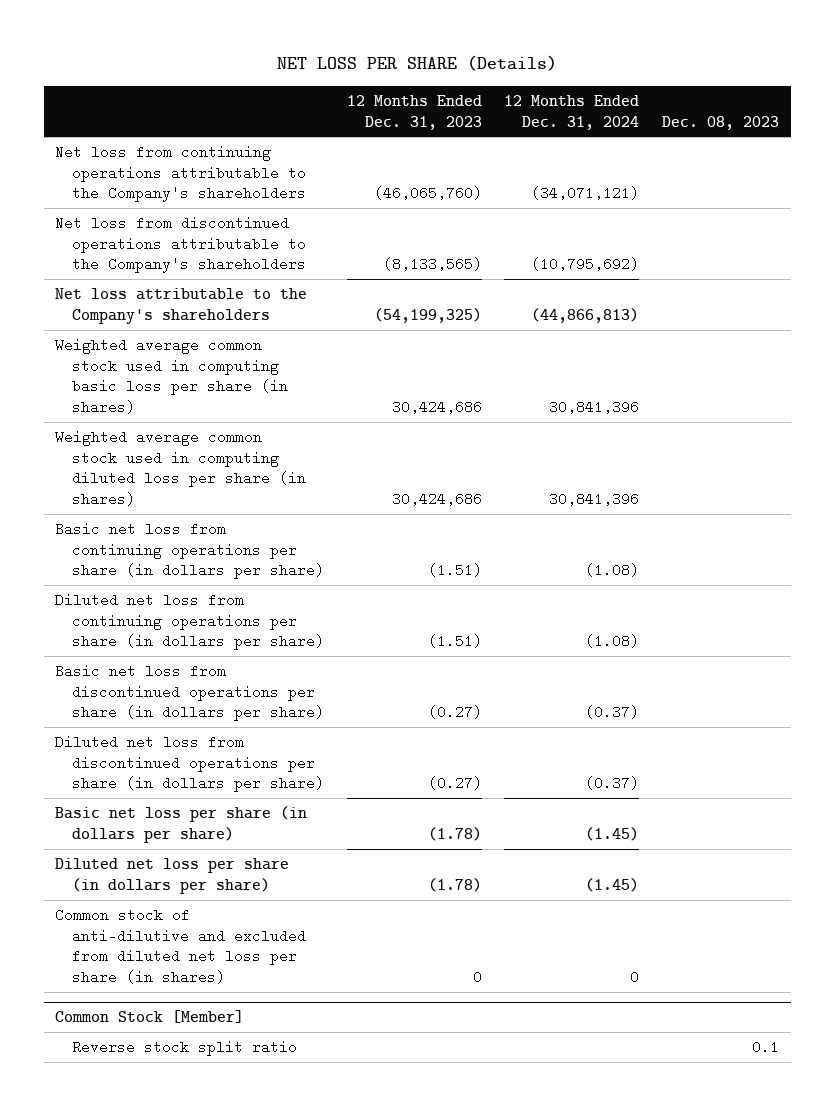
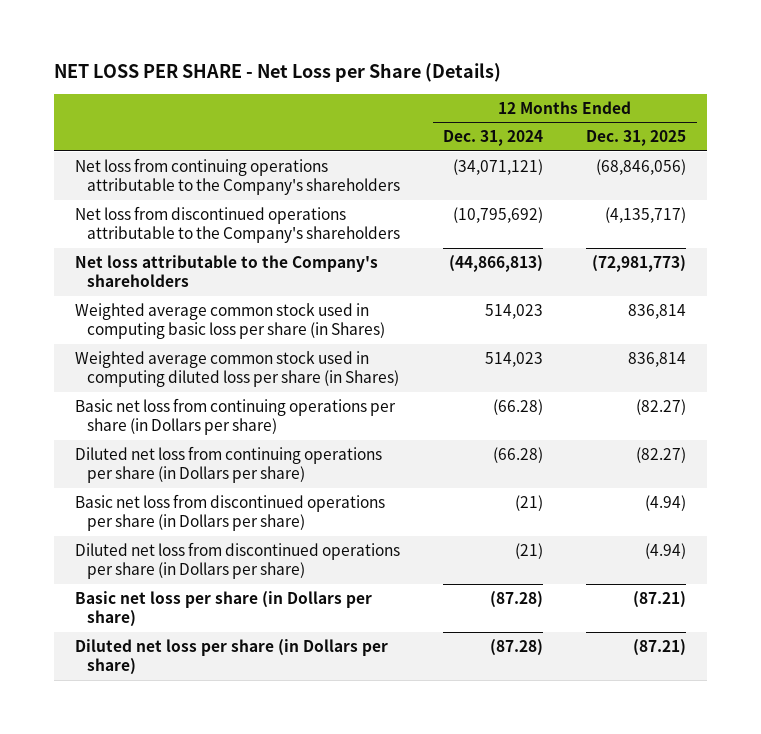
[277,55,558,72] NET LOSS PER SHARE (Details) -> [54,63,502,83] NET LOSS PER SHARE - Net Loss per Share (Details)
[346,94,482,130] 12 Months Ended Dec. 31, 2023 -> none
[662,115,780,130] Dec. 08, 2023 -> none
none -> [585,130,686,147] Dec. 31, 2025
[54,908,306,984] Common stock of anti-dilutive and excluded from diluted net loss per share (in shares) -> none
[54,1010,244,1024] Common Stock [Member] -> none
[71,1040,297,1057] Reverse stock split ratio -> none
[54,338,288,414] Weighted average common stock used in computing basic loss per share (in shares) -> [75,302,386,340] Weighted average common stock used in computing basic loss per share (in Shares)
[549,399,640,414] 30,841,396 -> [485,303,544,319] 514,023
[54,430,306,506] Weighted average common stock used in computing diluted loss per share (in shares) -> [75,350,400,388] Weighted average common stock used in computing diluted loss per share (in Shares)
[549,491,640,506] 30,841,396 -> [485,351,544,367] 514,023
[54,522,324,580] Basic net loss from continuing operations per share (in dollars per share) -> [75,397,397,436] Basic net loss from continuing operations per share (in Dollars per share)
[585,563,640,578] (1.08) -> [493,398,544,415] (66.28)
[54,593,324,651] Diluted net loss from continuing operations per share (in dollars per share) -> [75,445,383,484] Diluted net loss from continuing operations per share (in Dollars per share)
[585,634,640,649] (1.08) -> [493,446,544,463] (66.28)
[54,664,324,722] Basic net loss from discontinued operations per share (in dollars per share) -> [75,493,386,532] Basic net loss from discontinued operations per share (in Dollars per share)
[585,705,640,720] (0.37) -> [515,494,544,511] (21)
[54,735,324,793] Diluted net loss from discontinued operations per share (in dollars per share) -> [75,541,401,580] Diluted net loss from discontinued operations per share (in Dollars per share)
[585,776,640,791] (0.37) -> [515,542,544,559] (21)
[54,806,307,843] Basic net loss per share (in dollars per share) -> [75,590,373,628] Basic net loss per share (in Dollars per share)
[585,826,640,841] (1.45) -> [490,590,544,608] (87.28)
[54,858,289,894] Diluted net loss per share (in dollars per share) -> [75,638,389,676] Diluted net loss per share (in Dollars per share)
[585,877,640,892] (1.45) -> [490,638,544,656] (87.28)

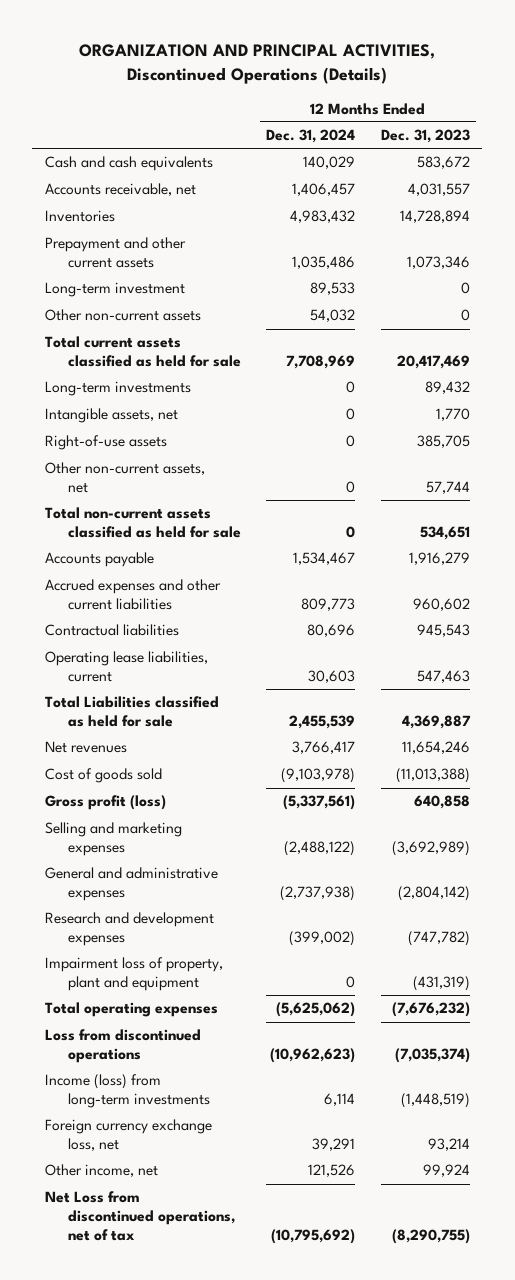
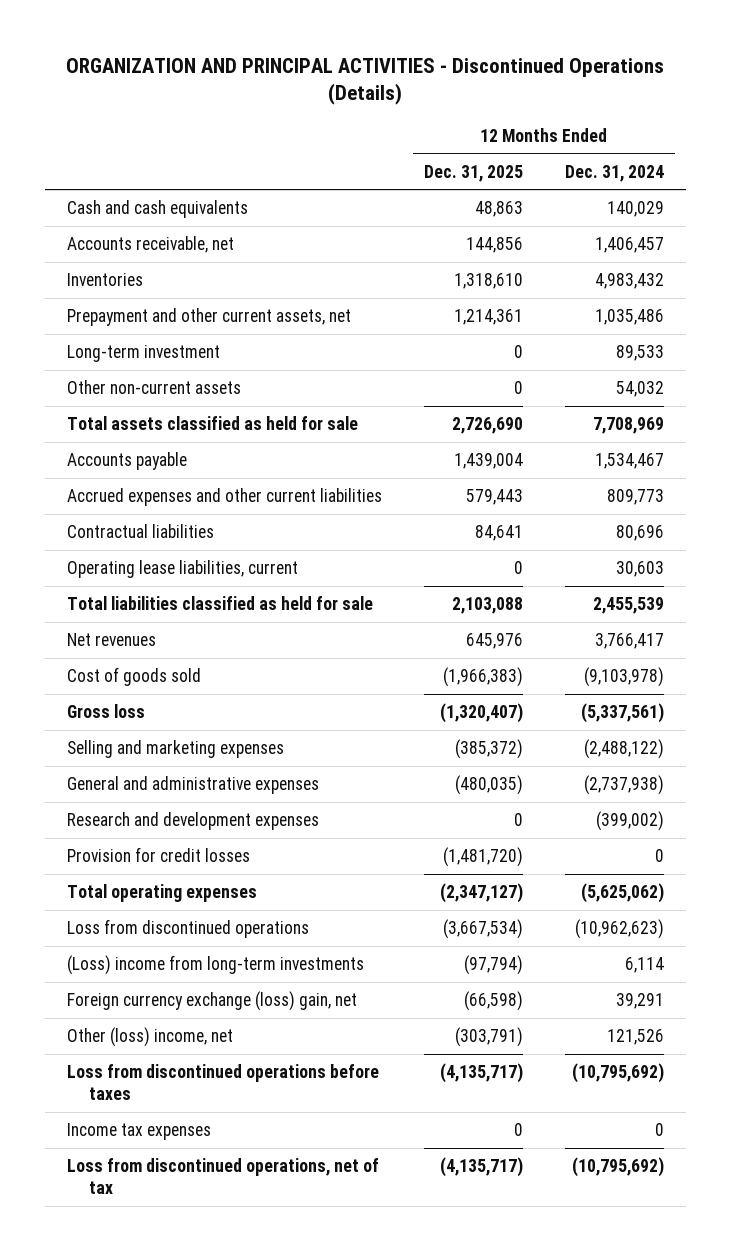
[79,44,436,84] ORGANIZATION AND PRINCIPAL ACTIVITIES, Discontinued Operations (Details) -> [66,57,665,106] ORGANIZATION AND PRINCIPAL ACTIVITIES - Discontinued Operations (Details)
[380,129,470,144] Dec. 31, 2023 -> none
none -> [423,164,523,182] Dec. 31, 2025
[45,237,187,268] Prepayment and other current assets -> [66,308,351,327] Prepayment and other current assets, net
[45,381,192,397] Long-term investments -> none
[45,408,179,424] Intangible assets, net -> none
[45,435,168,451] Right-of-use assets -> none
[45,462,206,493] Other non-current assets, net -> none
[45,507,241,538] Total non-current assets classified as held for sale -> none
[45,336,241,367] Total current assets classified as held for sale -> [66,416,358,431] Total assets classified as held for sale
[45,696,220,727] Total Liabilities classified as held for sale -> [66,596,373,611] Total liabilities classified as held for sale
[45,795,167,811] Gross profit (loss) -> [66,704,145,719] Gross loss
[45,957,224,991] Impairment loss of property, plant and equipment -> none
none -> [66,847,250,863] Provision for credit losses
[45,1074,210,1108] Income (loss) from long-term investments -> [66,955,364,976] (Loss) income from long-term investments
[45,1119,213,1151] Foreign currency exchange loss, net -> [66,991,357,1012] Foreign currency exchange (loss) gain, net
[45,1164,159,1178] Other income, net -> [66,1027,233,1048] Other (loss) income, net
none -> [66,1064,379,1101] Loss from discontinued operations before taxes
none -> [66,1123,211,1141] Income tax expenses
[45,1191,235,1241] Net Loss from discontinued operations, net of tax -> [66,1158,379,1195] Loss from discontinued operations, net of tax

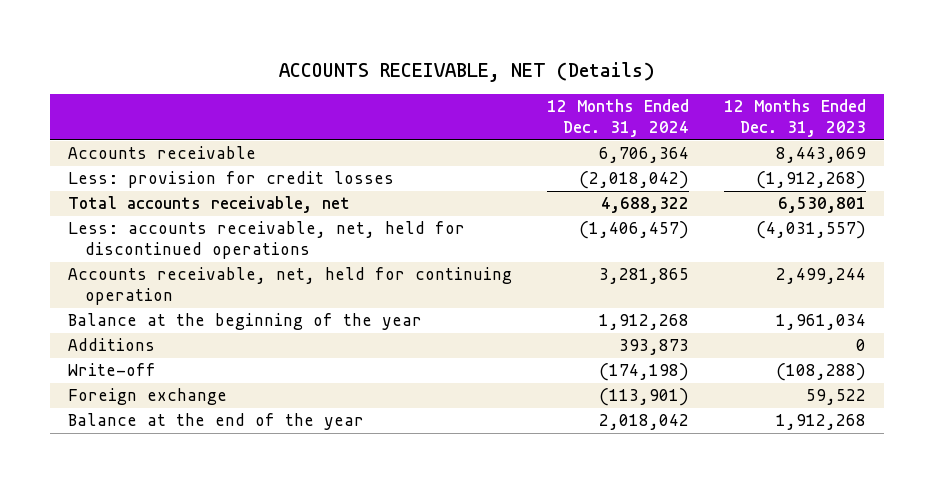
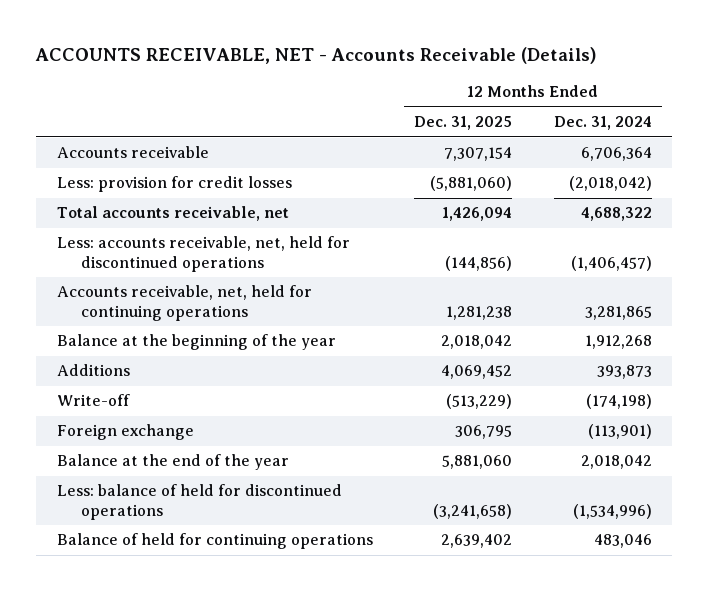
[278,61,655,82] ACCOUNTS RECEIVABLE, NET (Details) -> [35,46,598,64] ACCOUNTS RECEIVABLE, NET - Accounts Receivable (Details)
[724,99,867,138] 12 Months Ended Dec. 31, 2023 -> none
none -> [414,116,513,131] Dec. 31, 2025
[67,267,512,306] Accounts receivable, net, held for continuing operation -> [56,285,312,321] Accounts receivable, net, held for continuing operations
none -> [56,484,342,520] Less: balance of held for discontinued operations
none -> [56,533,373,550] Balance of held for continuing operations

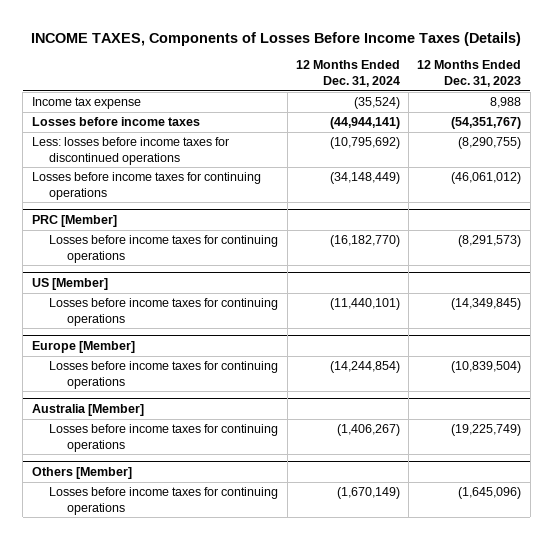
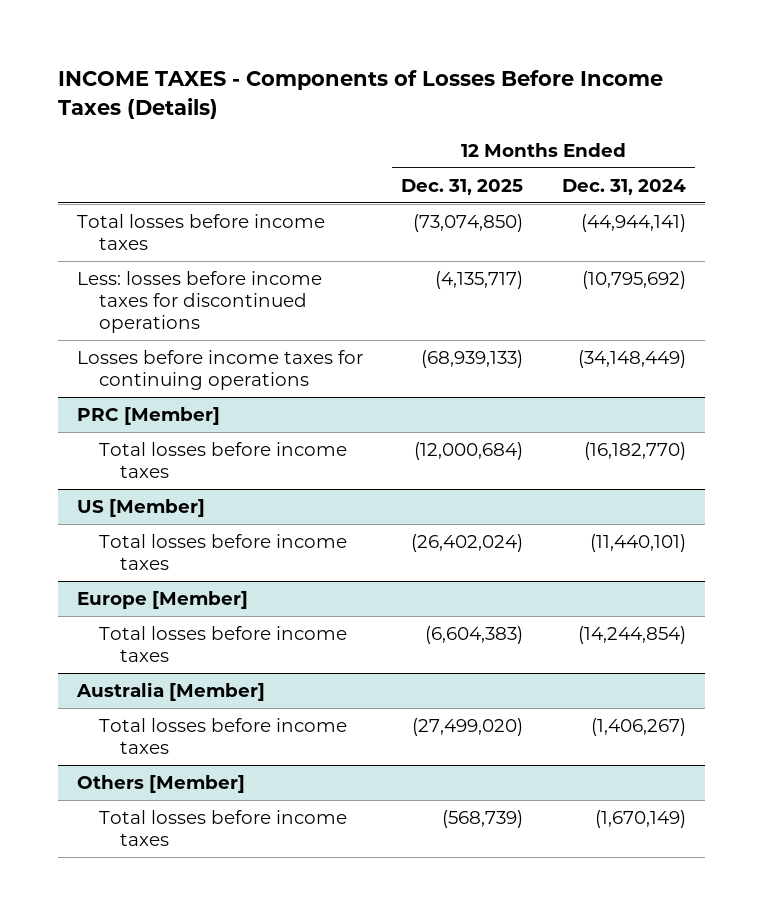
[31,31,522,46] INCOME TAXES, Components of Losses Before Income Taxes (Details) -> [57,70,663,119] INCOME TAXES - Components of Losses Before Income Taxes (Details)
[417,60,522,88] 12 Months Ended Dec. 31, 2023 -> none
none -> [401,178,524,195] Dec. 31, 2025
[31,97,141,110] Income tax expense -> none
[31,117,200,127] Losses before income taxes -> [77,213,326,250] Total losses before income taxes
[49,235,279,264] Losses before income taxes for continuing operations -> [98,441,347,478] Total losses before income taxes
[49,298,279,327] Losses before income taxes for continuing operations -> [98,533,347,570] Total losses before income taxes
[49,361,279,390] Losses before income taxes for continuing operations -> [98,625,347,662] Total losses before income taxes
[49,424,279,453] Losses before income taxes for continuing operations -> [98,717,347,754] Total losses before income taxes
[49,487,279,516] Losses before income taxes for continuing operations -> [98,809,347,846] Total losses before income taxes

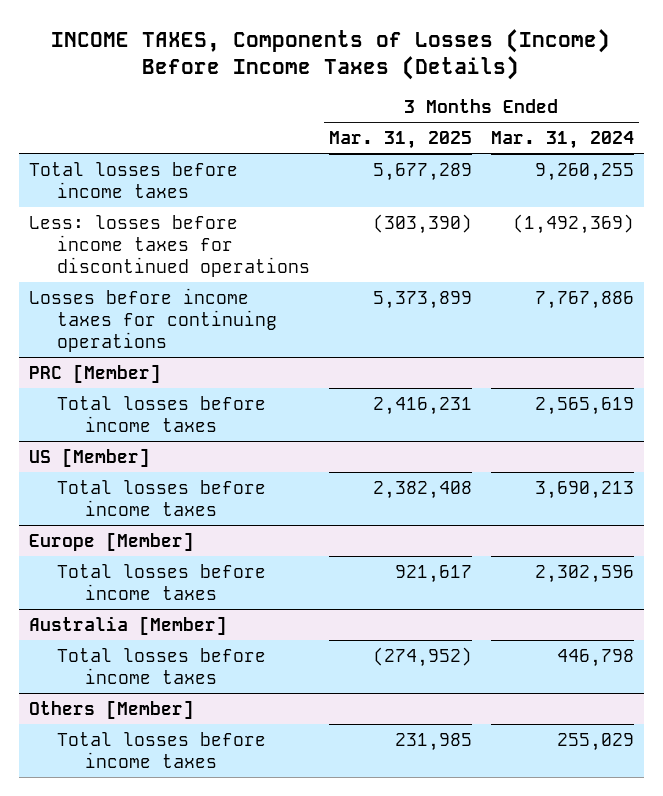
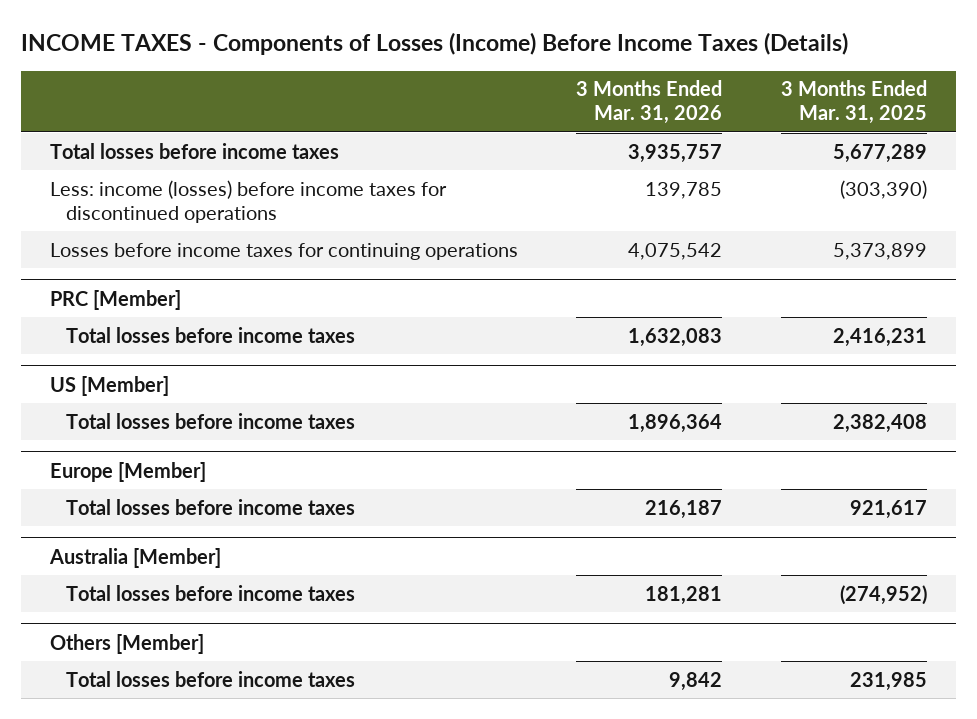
[51,28,611,81] INCOME TAXES, Components of Losses (Income) Before Income Taxes (Details) -> [20,32,848,56] INCOME TAXES - Components of Losses (Income) Before Income Taxes (Details)
[490,130,634,149] Mar. 31, 2024 -> none
none -> [576,80,723,125] 3 Months Ended Mar. 31, 2026
[28,214,310,277] Less: losses before income taxes for discontinued operations -> [49,179,447,223] Less: income (losses) before income taxes for discontinued operations

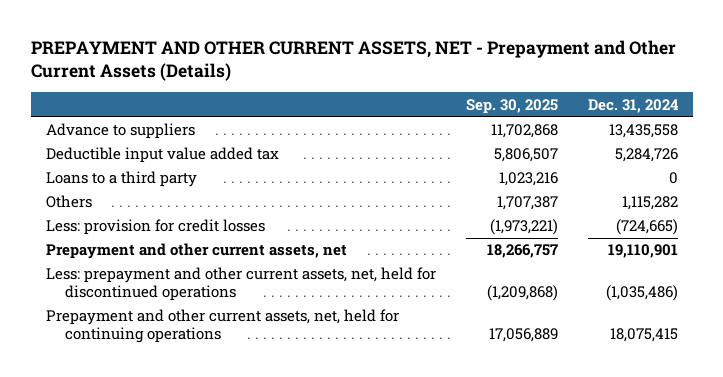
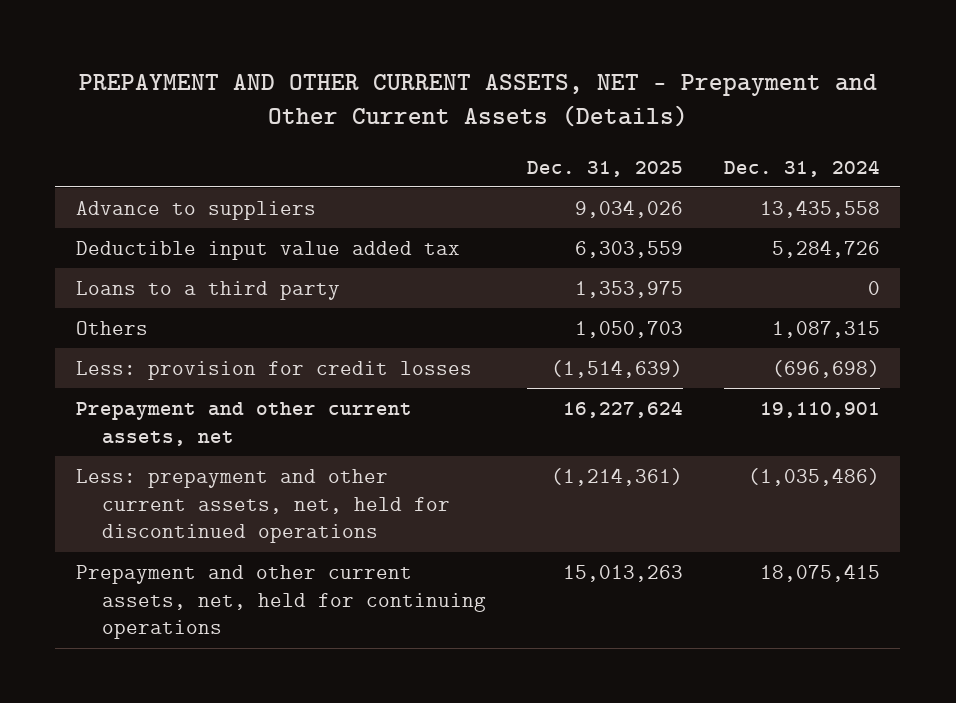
[465,98,558,114] Sep. 30, 2025 -> none
none -> [526,160,683,177] Dec. 31, 2025
[621,196,678,211] 1,115,282 -> [771,320,880,338] 1,087,315
[615,219,678,236] (724,665) -> [771,359,880,378] (696,698)

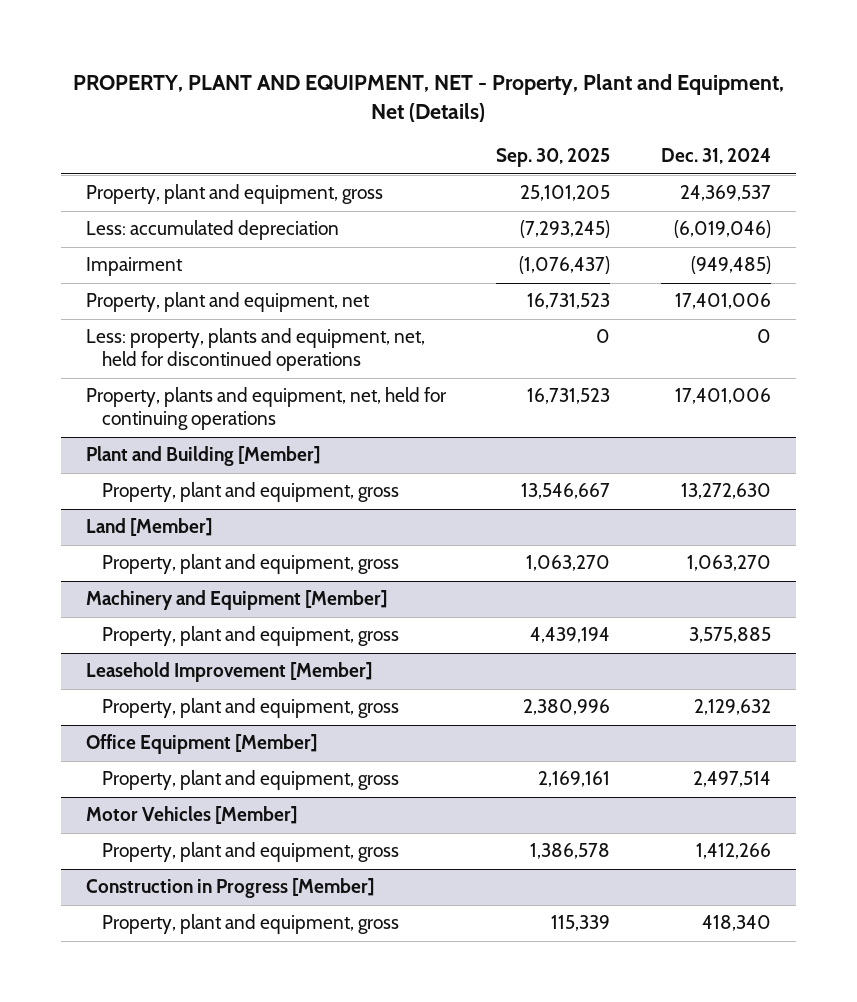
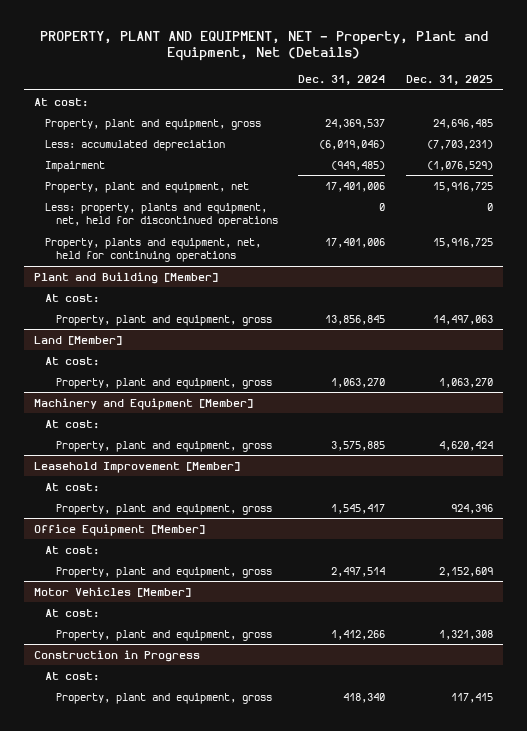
[496,148,611,168] Sep. 30, 2025 -> none
none -> [406,74,494,85] Dec. 31, 2025
none -> [34,97,89,107] At cost:
none -> [45,293,100,303] At cost:
[680,483,771,500] 13,272,630 -> [325,314,386,325] 13,856,845
none -> [45,356,100,366] At cost:
none -> [45,419,100,429] At cost:
none -> [45,482,100,492] At cost:
[693,699,771,716] 2,129,632 -> [331,503,386,514] 1,545,417
none -> [45,545,100,555] At cost:
none -> [45,608,100,618] At cost:
[85,878,374,899] Construction in Progress [Member] -> [34,649,201,662] Construction in Progress
none -> [45,671,100,681] At cost:

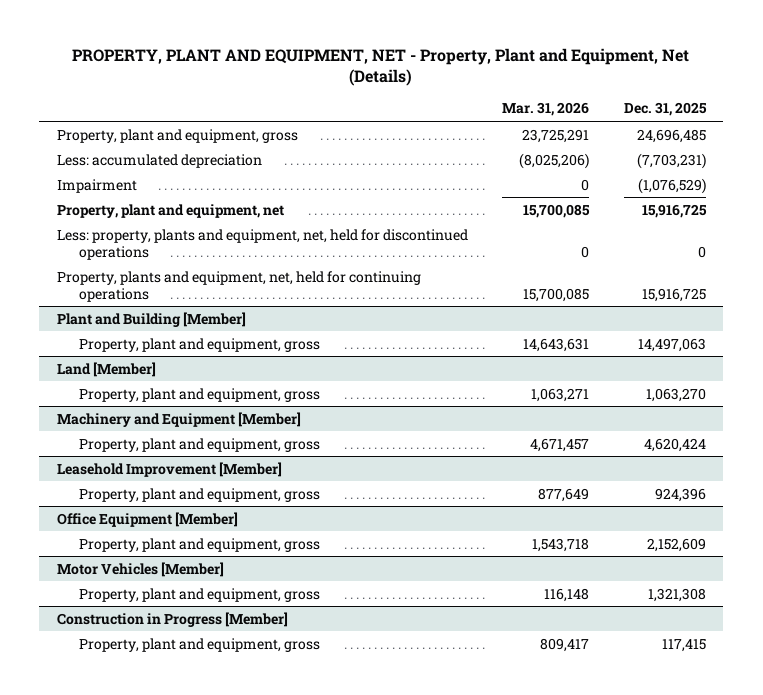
[298,74,386,85] Dec. 31, 2024 -> none
none -> [502,102,590,117] Mar. 31, 2026
[34,97,89,107] At cost: -> none
[45,293,100,303] At cost: -> none
[45,356,100,366] At cost: -> none
[45,419,100,429] At cost: -> none
[45,482,100,492] At cost: -> none
[45,545,100,555] At cost: -> none
[45,608,100,618] At cost: -> none
[45,671,100,681] At cost: -> none
[34,649,201,662] Construction in Progress -> [56,611,288,627] Construction in Progress [Member]

